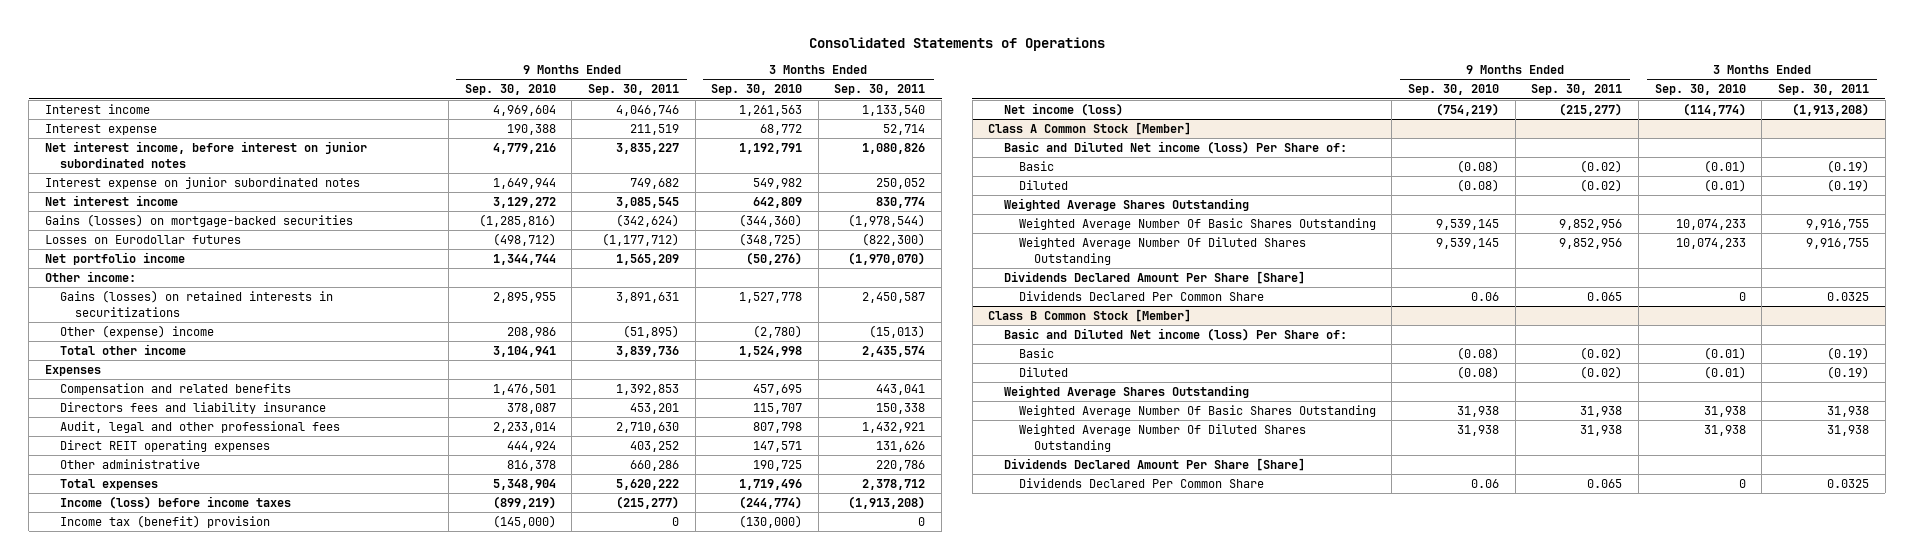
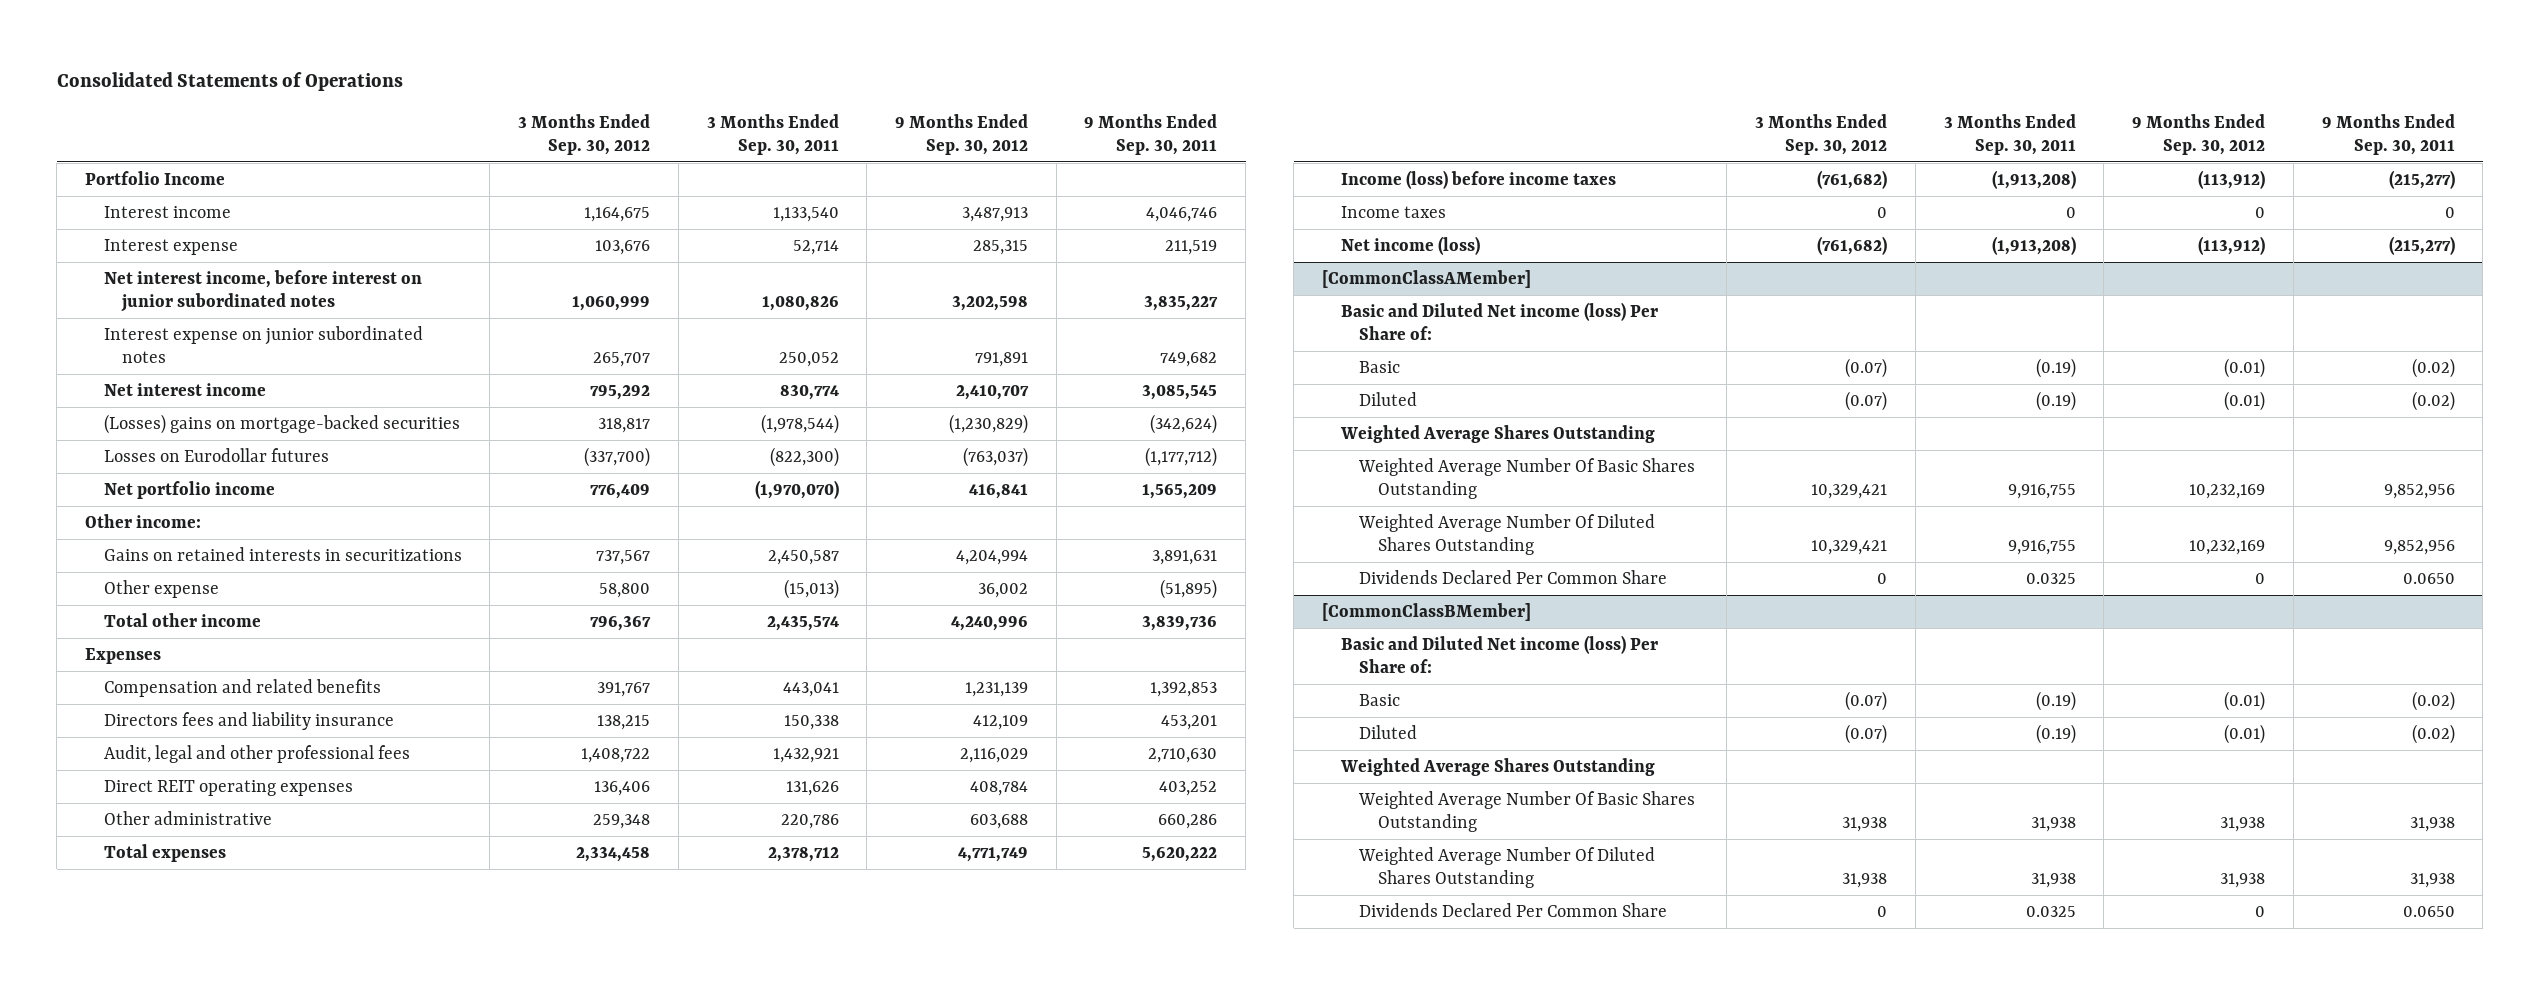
[464,84,556,96] Sep. 30, 2010 -> none
[711,84,803,96] Sep. 30, 2010 -> none
none -> [518,113,651,155] 3 Months Ended Sep. 30, 2012
none -> [894,113,1028,155] 9 Months Ended Sep. 30, 2012
none -> [84,171,225,186] Portfolio Income
[44,214,353,228] Gains (losses) on mortgage-backed securities -> [103,414,460,435] (Losses) gains on mortgage-backed securities
[60,290,334,317] Gains (losses) on retained interests in securitizations -> [103,547,462,562] Gains on retained interests in securitizations
[60,325,215,339] Other (expense) income -> [103,580,219,599] Other expense
[60,515,271,529] Income tax (benefit) provision -> [1340,206,1446,219] Income taxes
[988,122,1192,136] Class A Common Stock [Member] -> none
none -> [1322,270,1532,289] [CommonClassAMember]
[1003,271,1305,285] Dividends Declared Amount Per Share [Share] -> none
[988,309,1192,323] Class B Common Stock [Member] -> none
[1587,292,1623,302] 0.065 -> [2402,573,2455,585] 0.0650
none -> [1322,603,1532,622] [CommonClassBMember]
[1003,458,1305,472] Dividends Declared Amount Per Share [Share] -> none
[1587,479,1623,489] 0.065 -> [2402,906,2455,918] 0.0650

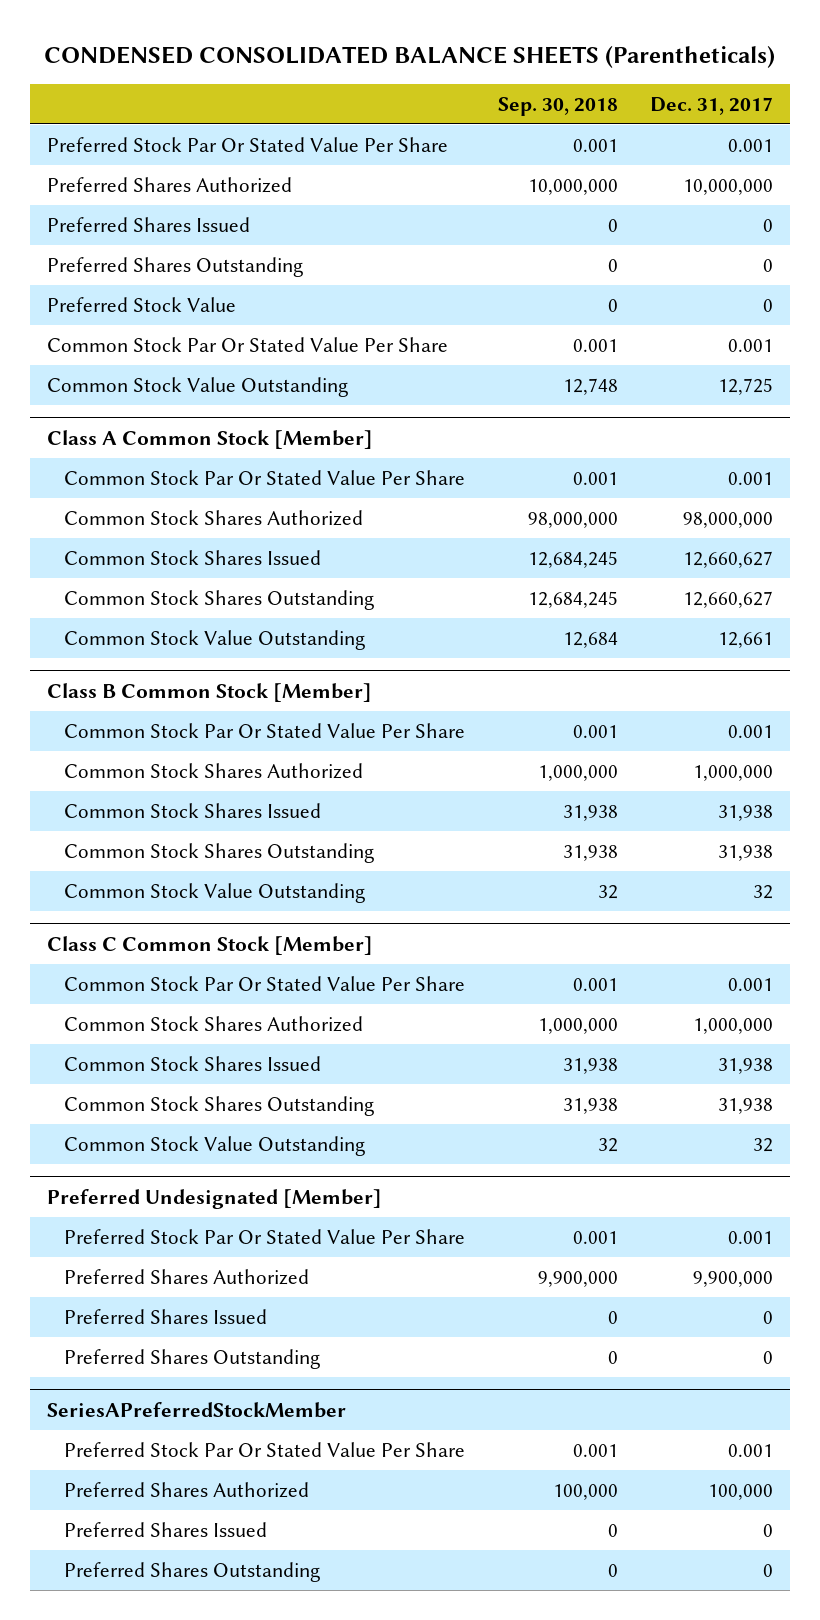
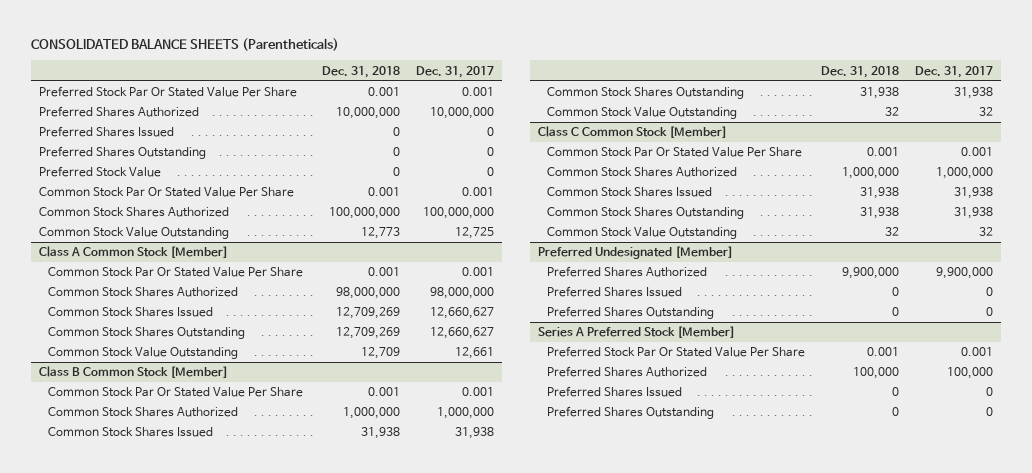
[43,45,775,68] CONDENSED CONSOLIDATED BALANCE SHEETS (Parentheticals) -> [31,37,340,51] CONSOLIDATED BALANCE SHEETS (Parentheticals)
[497,96,618,116] Sep. 30, 2018 -> none
none -> [321,65,400,78] Dec. 31, 2018
none -> [39,207,230,218] Common Stock Shares Authorized
[63,1228,465,1244] Preferred Stock Par Or Stated Value Per Share -> none
[46,1401,346,1418] SeriesAPreferredStockMember -> [538,326,736,339] Series A Preferred Stock [Member]

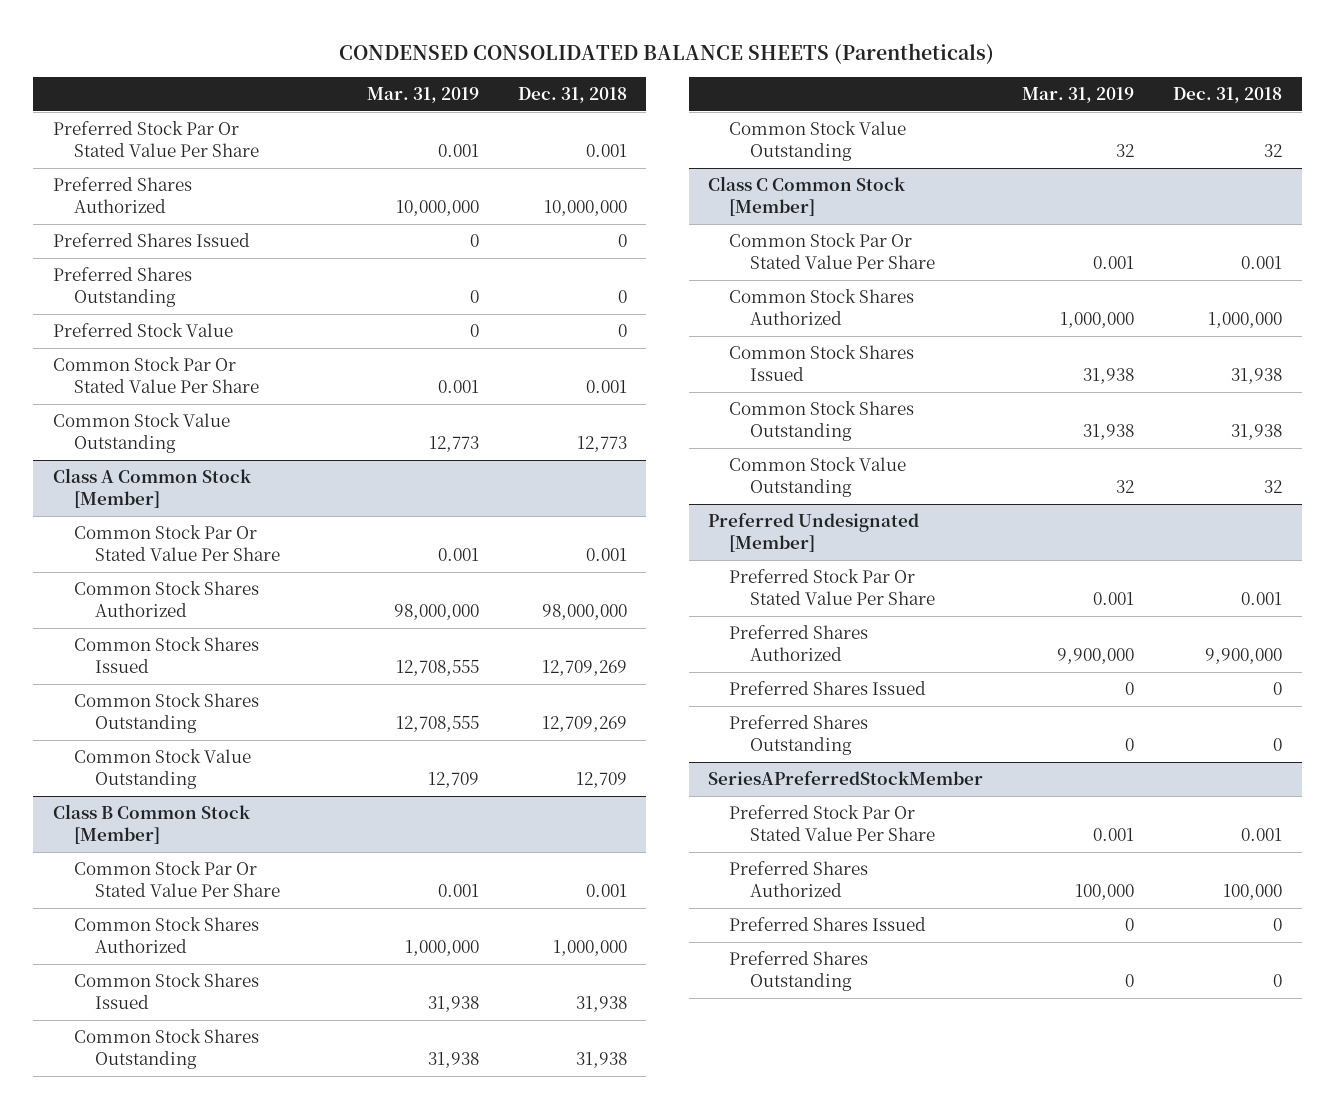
[31,37,340,51] CONSOLIDATED BALANCE SHEETS (Parentheticals) -> [339,42,995,64] CONDENSED CONSOLIDATED BALANCE SHEETS (Parentheticals)
[415,65,494,78] Dec. 31, 2017 -> none
none -> [366,87,479,104] Mar. 31, 2019
[39,207,230,218] Common Stock Shares Authorized -> none
none -> [729,569,936,606] Preferred Stock Par Or Stated Value Per Share
[538,326,736,339] Series A Preferred Stock [Member] -> [708,771,984,786] SeriesAPreferredStockMember

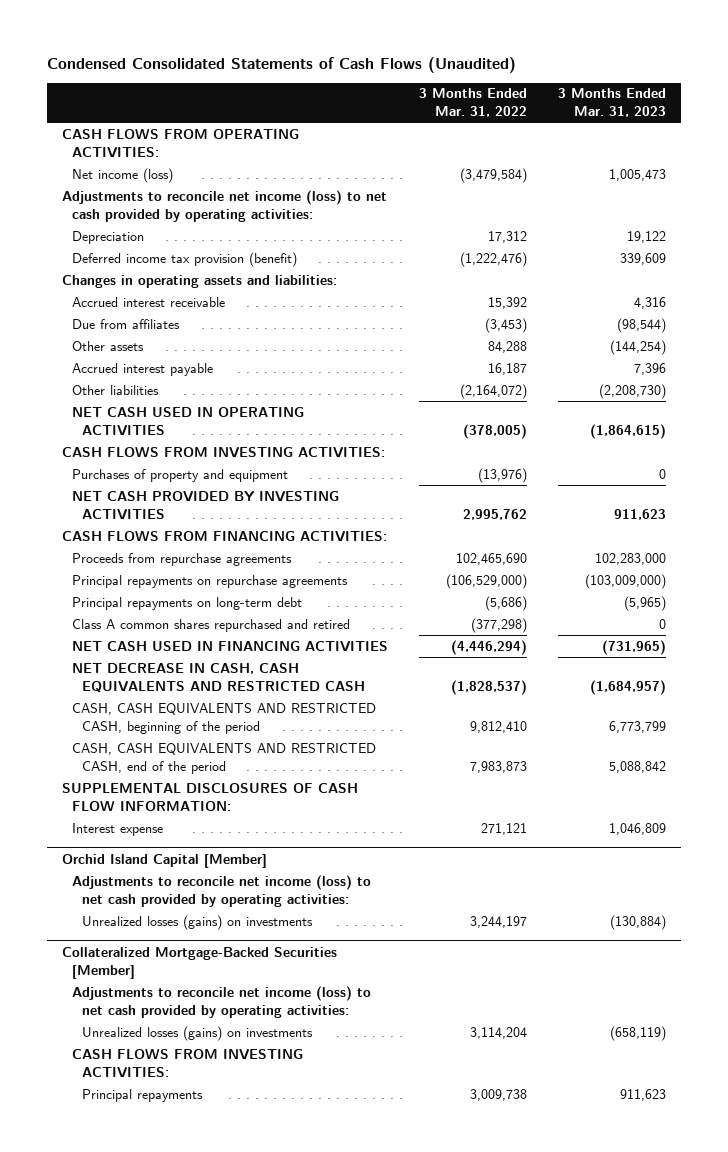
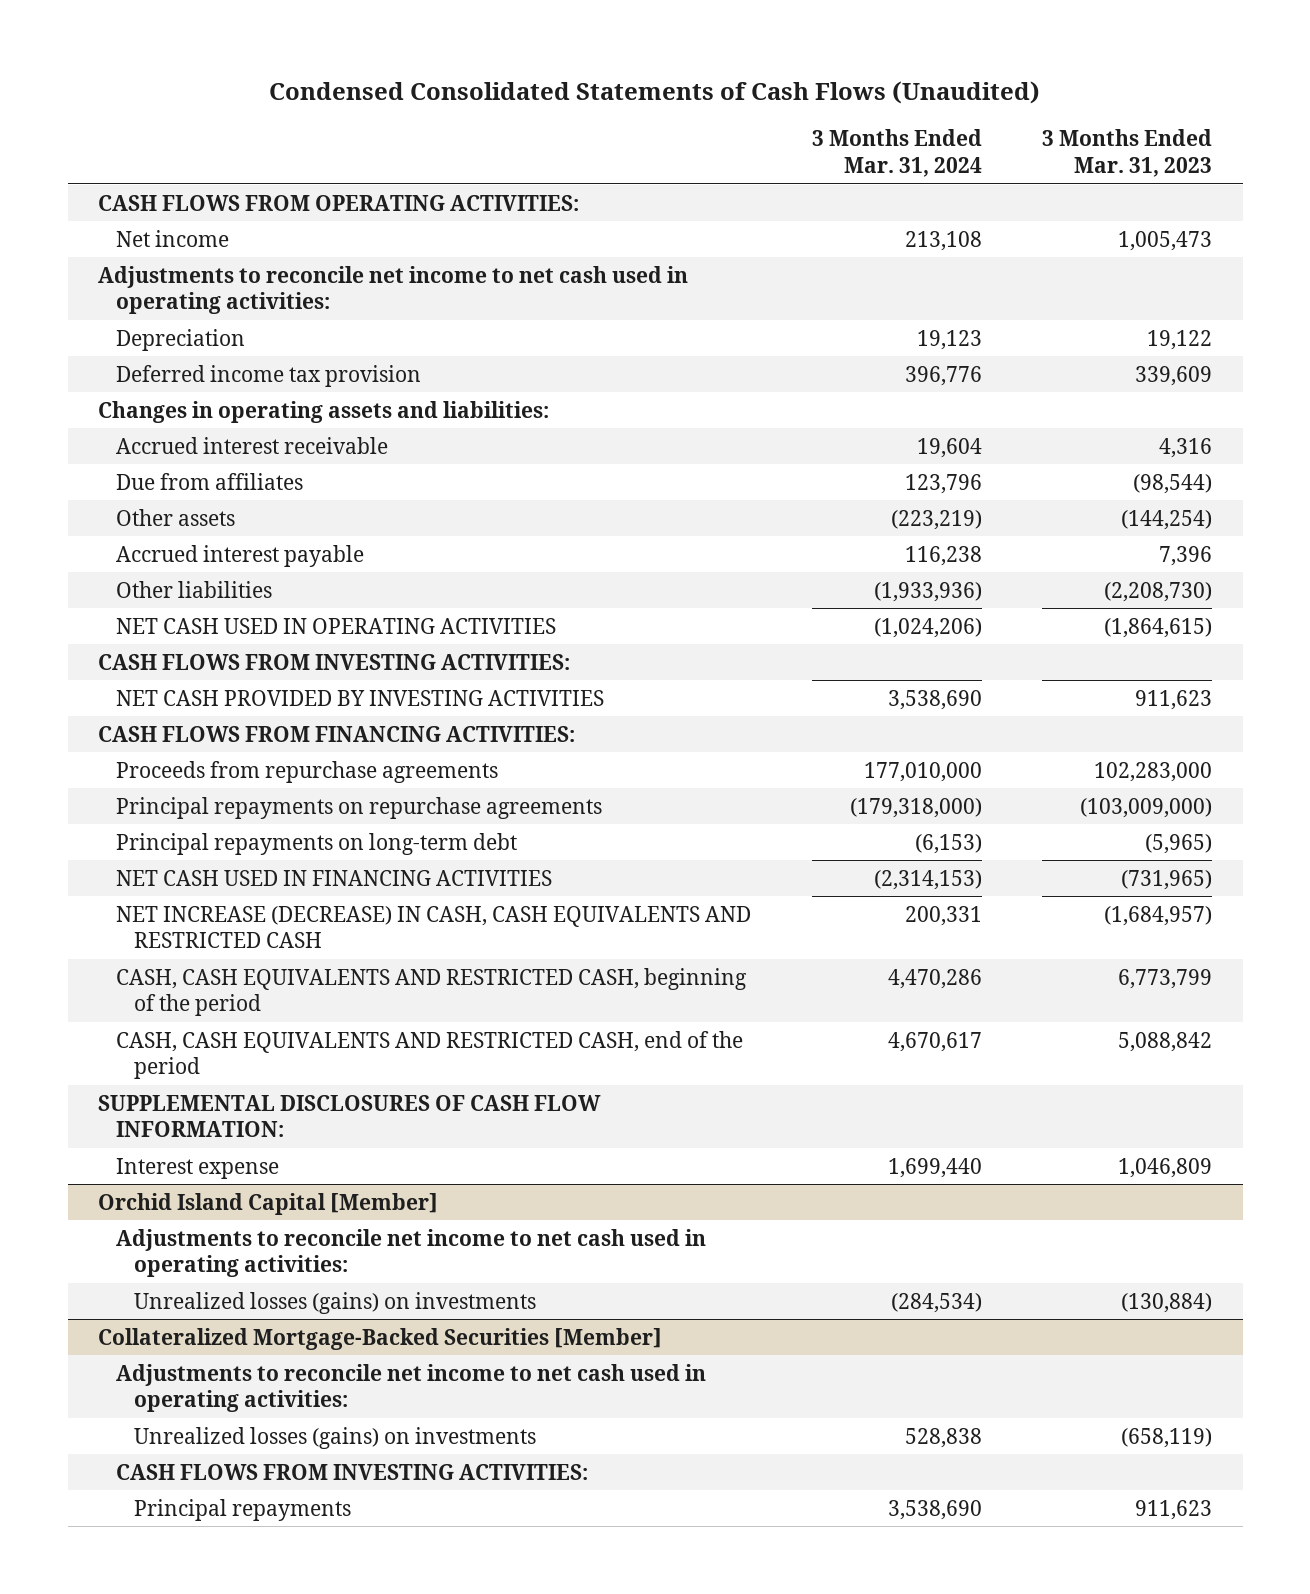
[418,88,527,118] 3 Months Ended Mar. 31, 2022 -> none
none -> [811,129,982,178] 3 Months Ended Mar. 31, 2024
[72,167,174,183] Net income (loss) -> [115,229,229,247] Net income
[62,189,388,222] Adjustments to reconcile net income (loss) to net cash provided by operating activities: -> [97,265,688,315] Adjustments to reconcile net income to net cash used in operating activities:
[72,251,298,267] Deferred income tax provision (benefit) -> [115,364,421,387] Deferred income tax provision
[72,468,289,482] Purchases of property and equipment -> none
[72,618,351,632] Class A common shares repurchased and retired -> none
[72,662,365,693] NET DECREASE IN CASH, CASH EQUIVALENTS AND RESTRICTED CASH -> [115,905,751,949] NET INCREASE (DECREASE) IN CASH, CASH EQUIVALENTS AND RESTRICTED CASH
[72,874,372,907] Adjustments to reconcile net income (loss) to net cash provided by operating activities: -> [115,1228,706,1278] Adjustments to reconcile net income to net cash used in operating activities:
[72,985,372,1018] Adjustments to reconcile net income (loss) to net cash provided by operating activities: -> [115,1363,706,1413] Adjustments to reconcile net income to net cash used in operating activities:

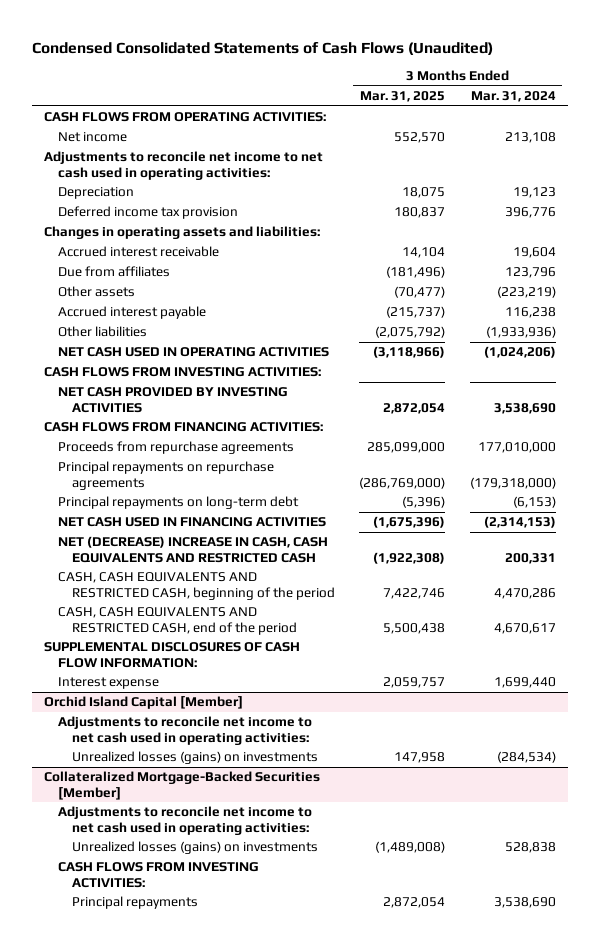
[1042,129,1213,178] 3 Months Ended Mar. 31, 2023 -> none
none -> [360,90,446,102] Mar. 31, 2025
[115,905,751,949] NET INCREASE (DECREASE) IN CASH, CASH EQUIVALENTS AND RESTRICTED CASH -> [57,536,328,563] NET (DECREASE) INCREASE IN CASH, CASH EQUIVALENTS AND RESTRICTED CASH

